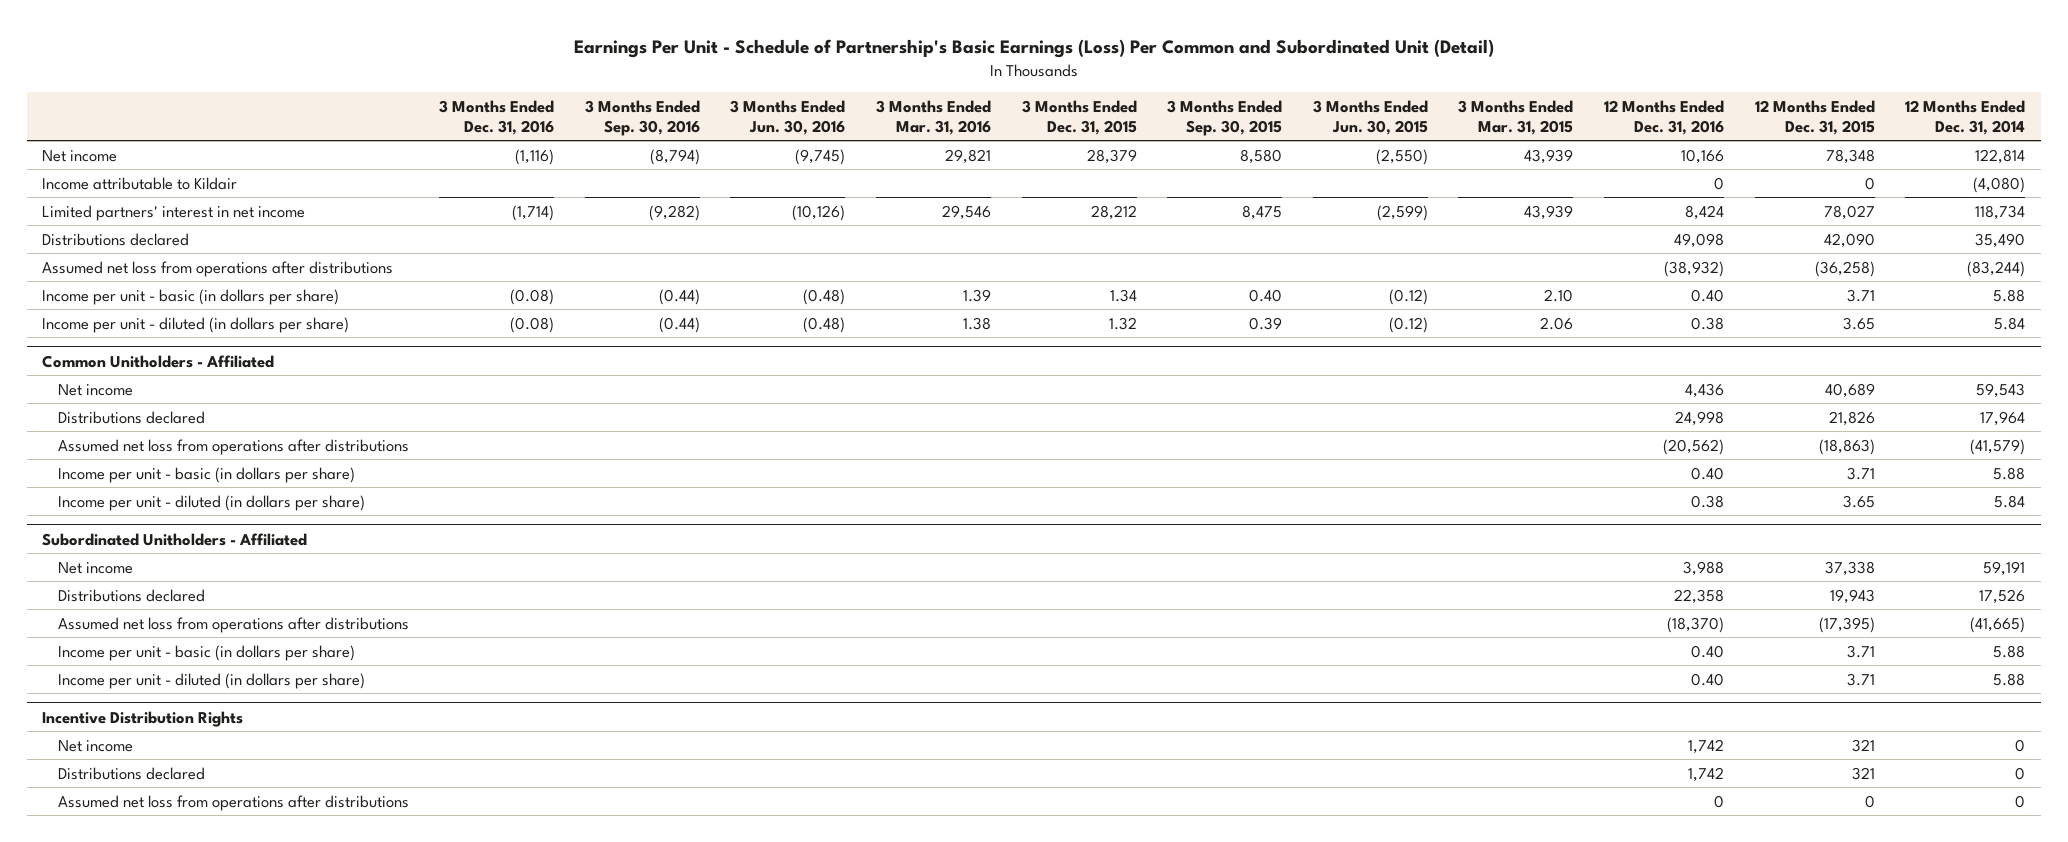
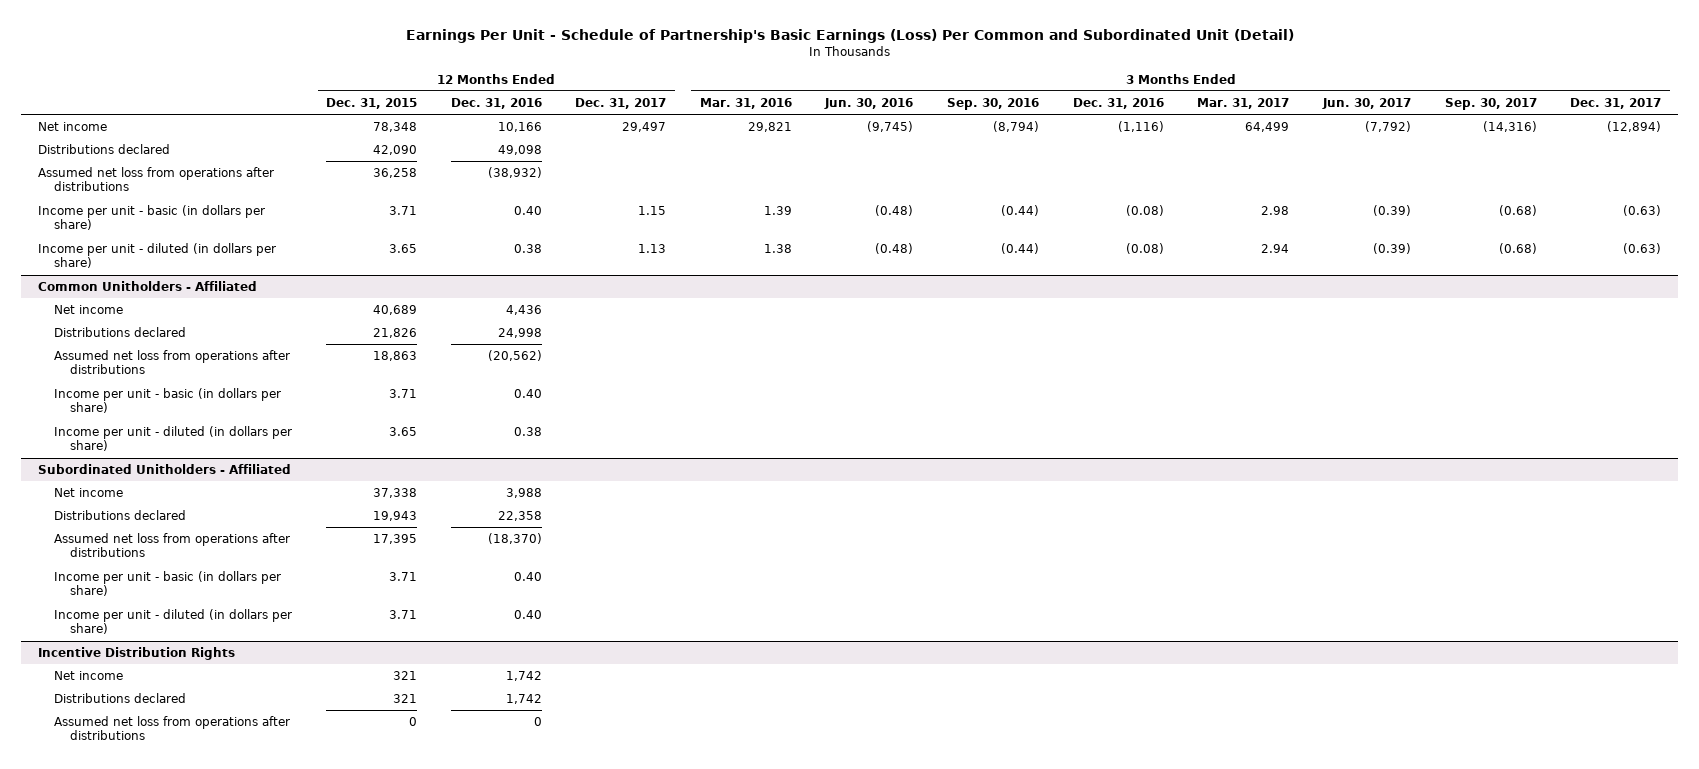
[1021,99,1137,135] 3 Months Ended Dec. 31, 2015 -> none
[1167,99,1283,136] 3 Months Ended Sep. 30, 2015 -> none
[1312,99,1428,135] 3 Months Ended Jun. 30, 2015 -> none
[1458,99,1574,135] 3 Months Ended Mar. 31, 2015 -> none
[1905,99,2026,135] 12 Months Ended Dec. 31, 2014 -> none
none -> [575,98,667,110] Dec. 31, 2017
none -> [1197,98,1290,110] Mar. 31, 2017
none -> [1321,98,1411,110] Jun. 30, 2017
none -> [1444,98,1537,111] Sep. 30, 2017
none -> [1570,98,1662,110] Dec. 31, 2017
[42,176,238,190] Income attributable to Kildair -> none
[42,204,306,221] Limited partners' interest in net income -> none
[1814,260,1875,277] (36,258) -> [372,168,417,179] 36,258
[1818,438,1875,455] (18,863) -> [372,351,417,362] 18,863
[1818,616,1875,633] (17,395) -> [372,534,417,545] 17,395

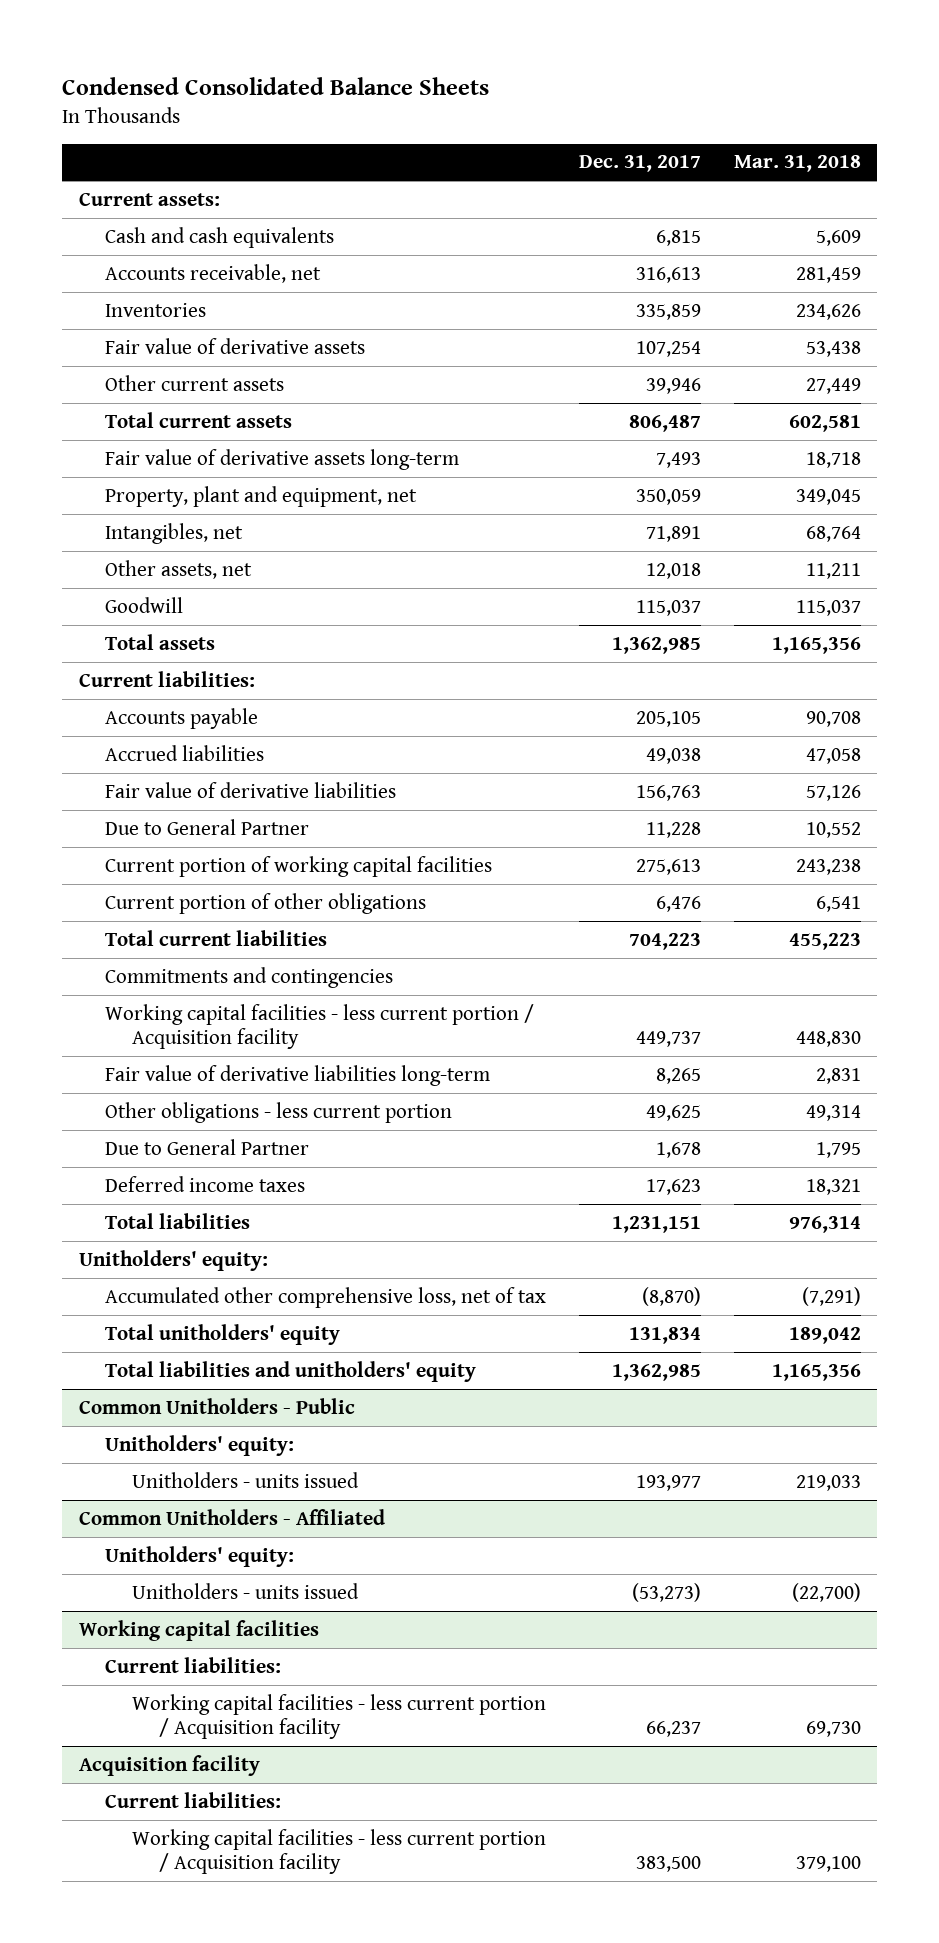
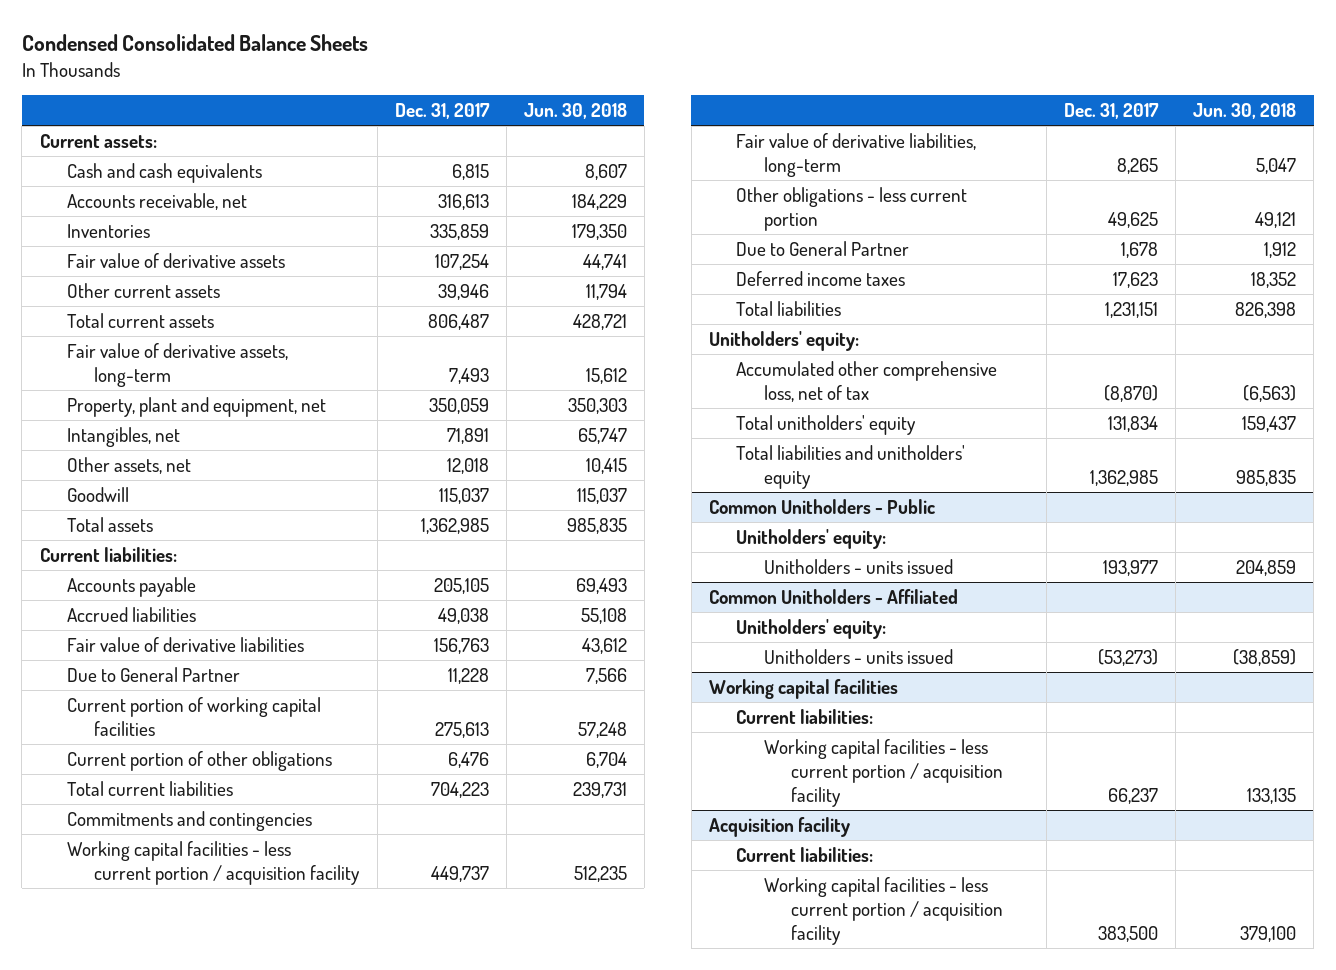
[733,155,861,173] Mar. 31, 2018 -> none
none -> [523,103,627,120] Jun. 30, 2018
[105,448,460,470] Fair value of derivative assets long-term -> [67,342,289,388] Fair value of derivative assets, long-term
[105,1003,535,1050] Working capital facilities - less current portion / Acquisition facility -> [67,840,361,886] Working capital facilities - less current portion / acquisition facility
[105,1064,491,1086] Fair value of derivative liabilities long-term -> [736,132,977,178] Fair value of derivative liabilities, long-term
[132,1693,547,1740] Working capital facilities - less current portion / Acquisition facility -> [763,738,1004,808] Working capital facilities - less current portion / acquisition facility
[132,1828,547,1875] Working capital facilities - less current portion / Acquisition facility -> [763,876,1004,946] Working capital facilities - less current portion / acquisition facility

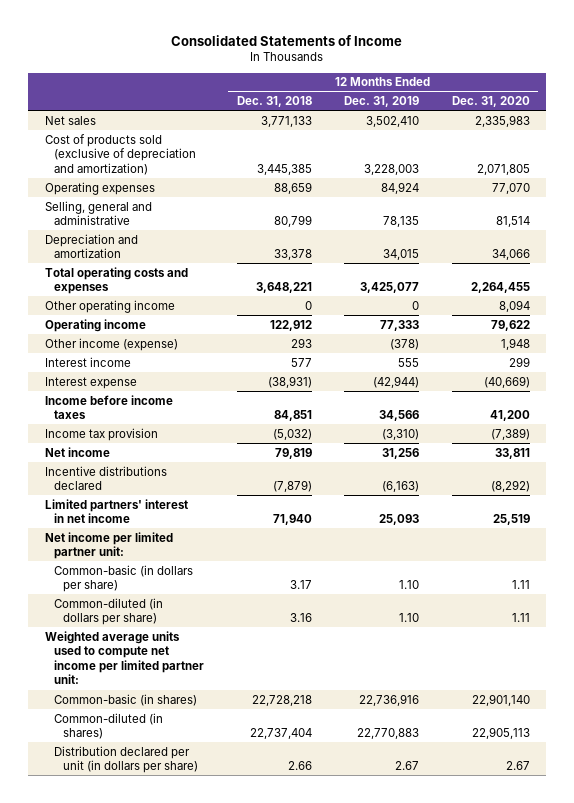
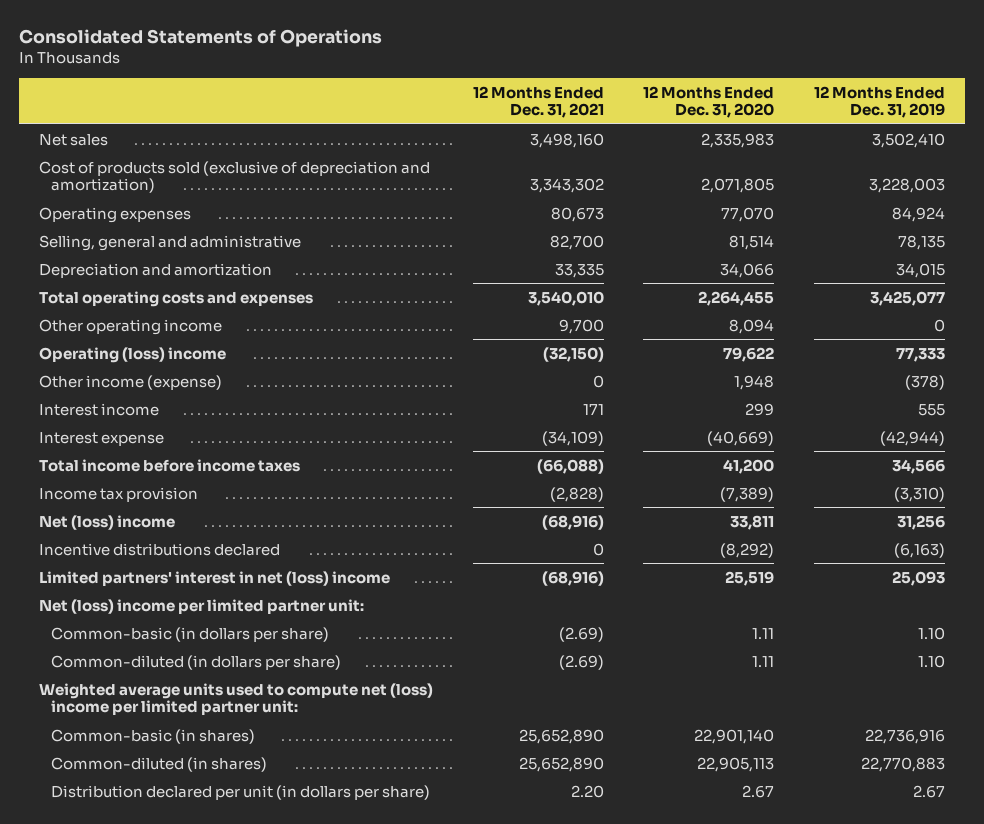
[171,34,403,46] Consolidated Statements of Income -> [19,28,383,47] Consolidated Statements of Operations
[236,96,312,108] Dec. 31, 2018 -> none
none -> [472,85,604,119] 12 Months Ended Dec. 31, 2021
[44,318,146,332] Operating income -> [38,346,226,363] Operating (loss) income
[44,394,173,420] Income before income taxes -> [38,458,300,472] Total income before income taxes
[44,446,110,457] Net income -> [38,514,175,530] Net (loss) income
[44,498,188,524] Limited partners' interest in net income -> [38,570,390,586] Limited partners' interest in net (loss) income
[44,531,173,560] Net income per limited partner unit: -> [38,598,364,614] Net (loss) income per limited partner unit:
[44,630,205,685] Weighted average units used to compute net income per limited partner unit: -> [38,682,433,716] Weighted average units used to compute net (loss) income per limited partner unit:

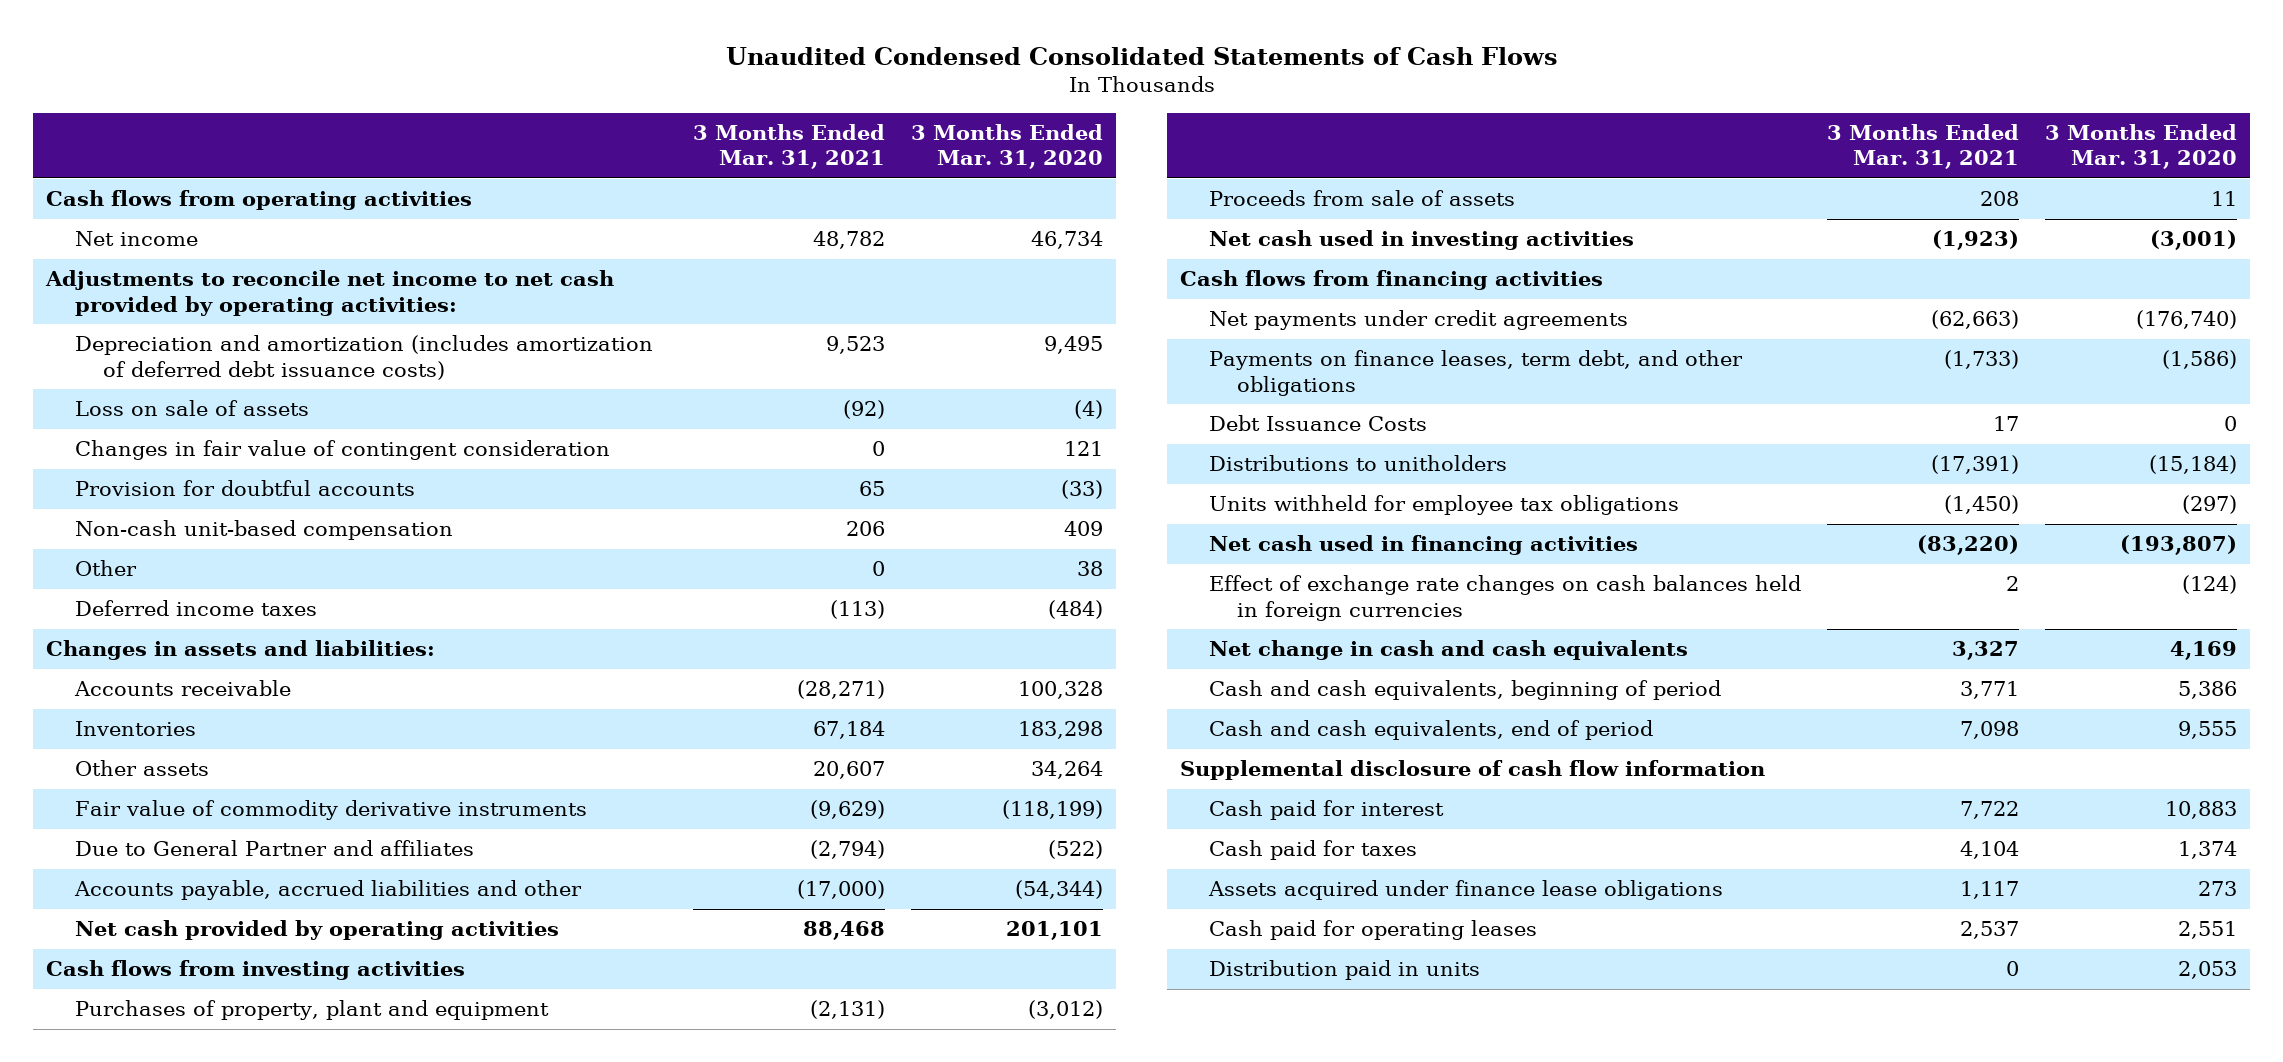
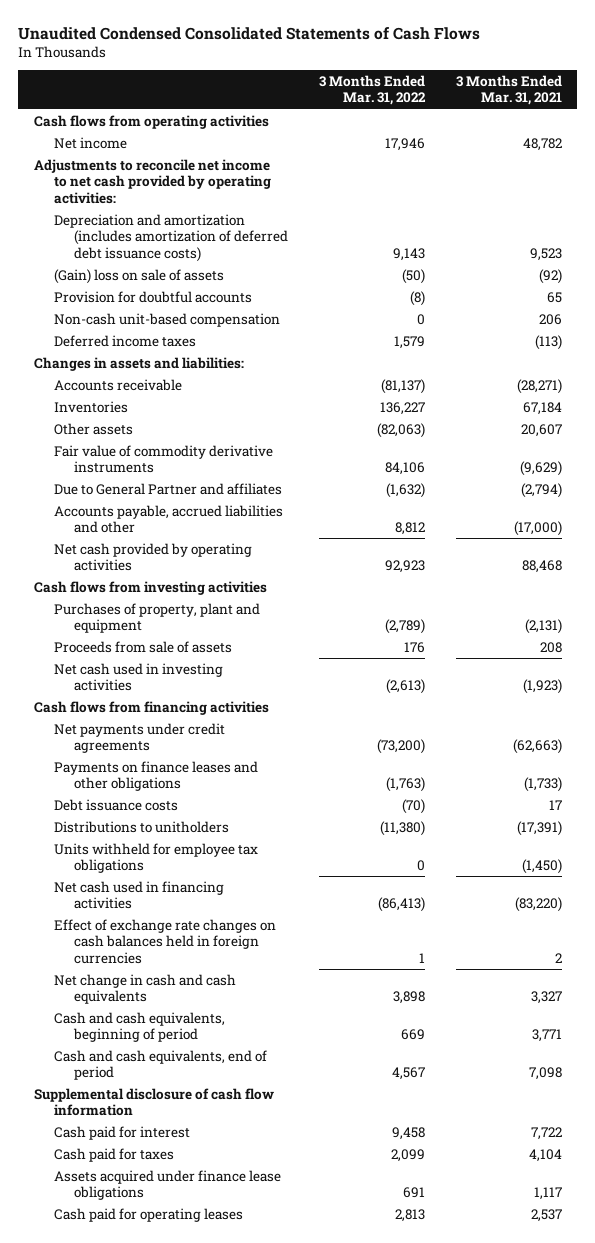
[911,123,1104,170] 3 Months Ended Mar. 31, 2020 -> none
none -> [319,75,427,106] 3 Months Ended Mar. 31, 2022
[74,440,610,461] Changes in fair value of contingent consideration -> none
[74,400,309,417] Loss on sale of assets -> [54,268,225,284] (Gain) loss on sale of assets
[74,560,137,577] Other -> none
[1208,350,1743,396] Payments on finance leases, term debt, and other obligations -> [54,760,259,792] Payments on finance leases and other obligations
[1208,415,1427,432] Debt Issuance Costs -> [54,798,179,811] Debt issuance costs
[1208,960,1480,981] Distribution paid in units -> none

